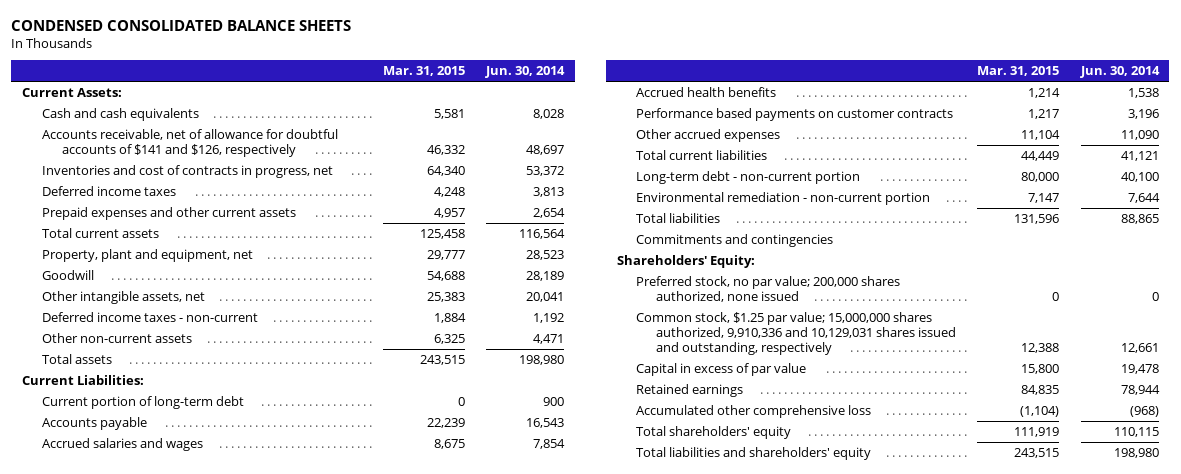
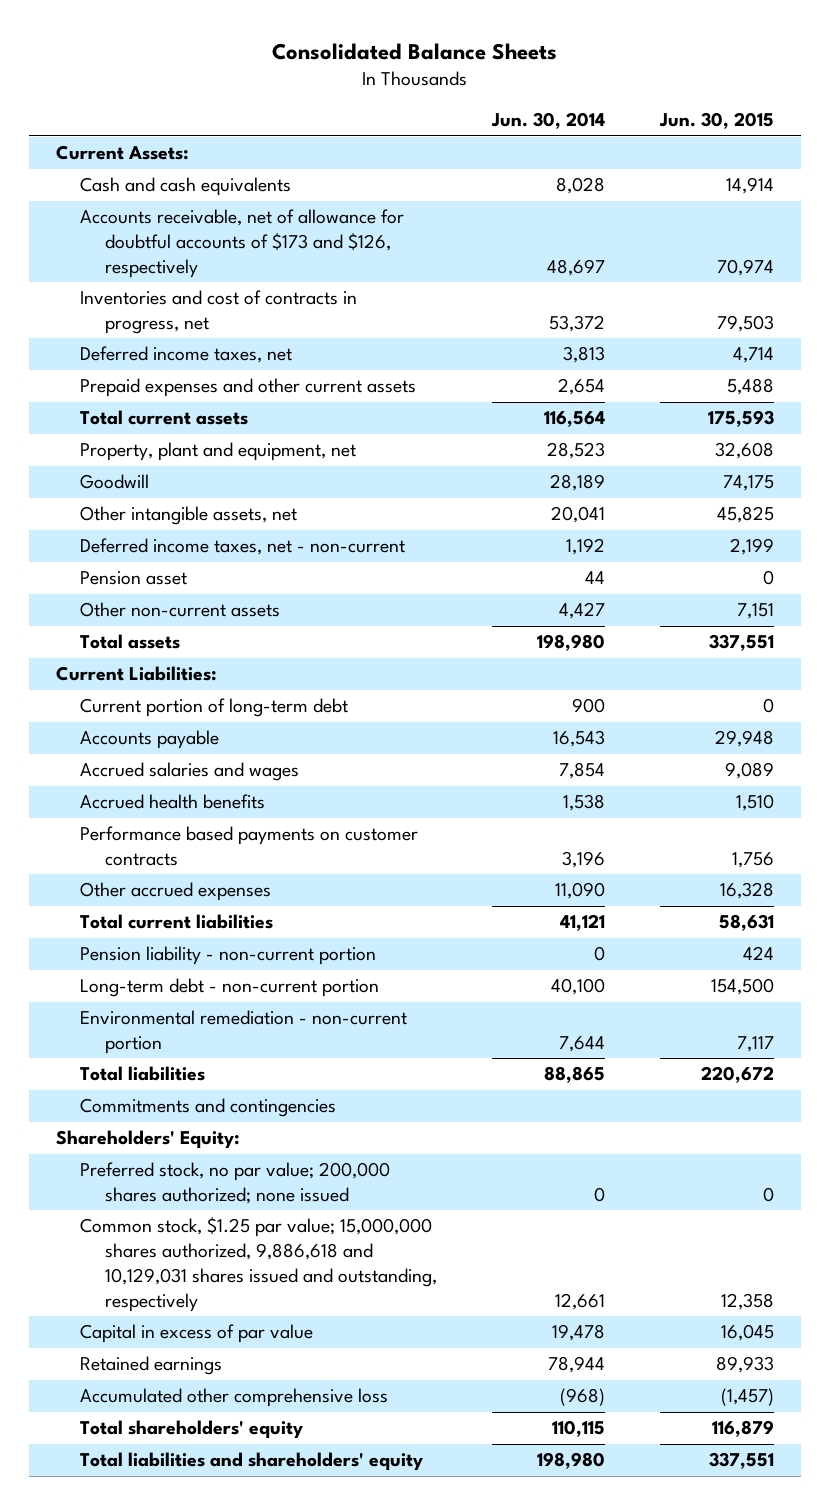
[11,19,352,31] CONDENSED CONSOLIDATED BALANCE SHEETS -> [271,42,557,60] Consolidated Balance Sheets
[382,66,465,77] Mar. 31, 2015 -> none
none -> [658,112,774,130] Jun. 30, 2015
[41,129,338,157] Accounts receivable, net of allowance for doubtful accounts of $141 and $126, respectively -> [80,209,405,278] Accounts receivable, net of allowance for doubtful accounts of $173 and $126, respectively
[41,186,176,197] Deferred income taxes -> [80,346,293,364] Deferred income taxes, net
[41,312,258,323] Deferred income taxes - non-current -> [80,538,406,556] Deferred income taxes, net - non-current
none -> [80,571,188,586] Pension asset
[533,334,565,345] 4,471 -> [558,602,605,620] 4,427
none -> [80,946,377,966] Pension liability - non-current portion
[636,276,901,302] Preferred stock, no par value; 200,000 shares authorized, none issued -> [80,1162,391,1205] Preferred stock, no par value; 200,000 shares authorized; none issued
[636,312,957,355] Common stock, $1.25 par value; 15,000,000 shares authorized, 9,910,336 and 10,129,031 shares issued and outstanding, respectively -> [80,1217,437,1312] Common stock, $1.25 par value; 15,000,000 shares authorized, 9,886,618 and 10,129,031 shares issued and outstanding, respectively

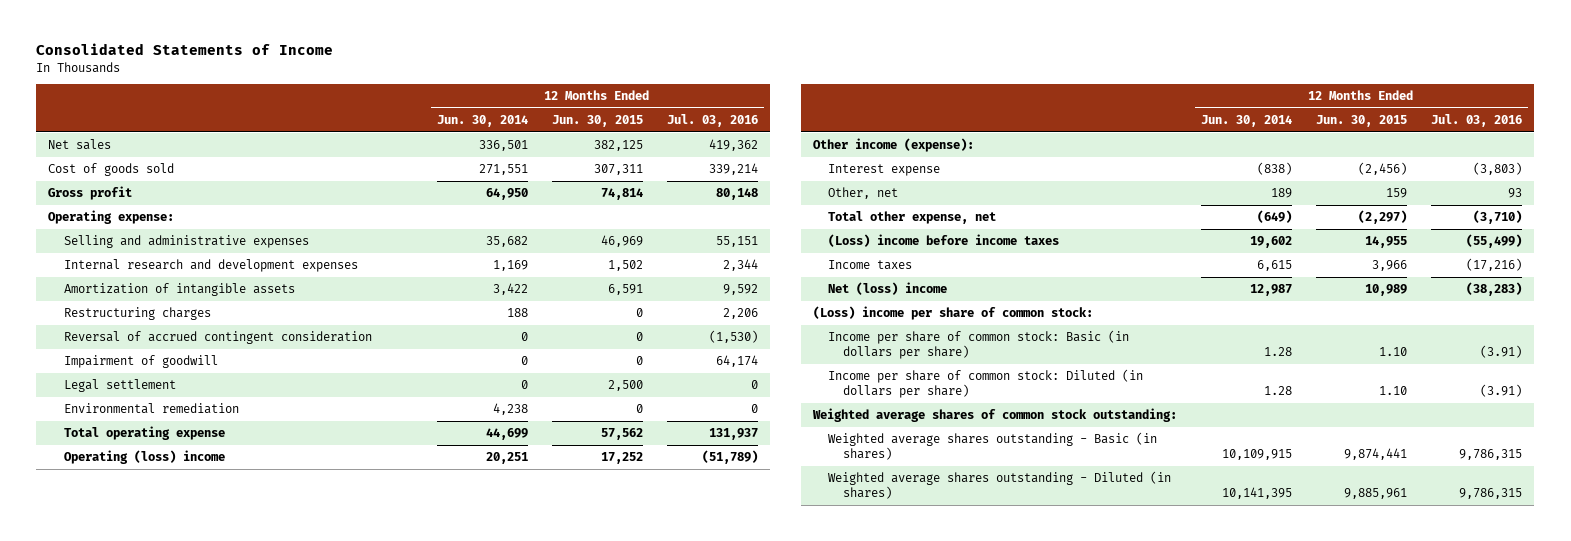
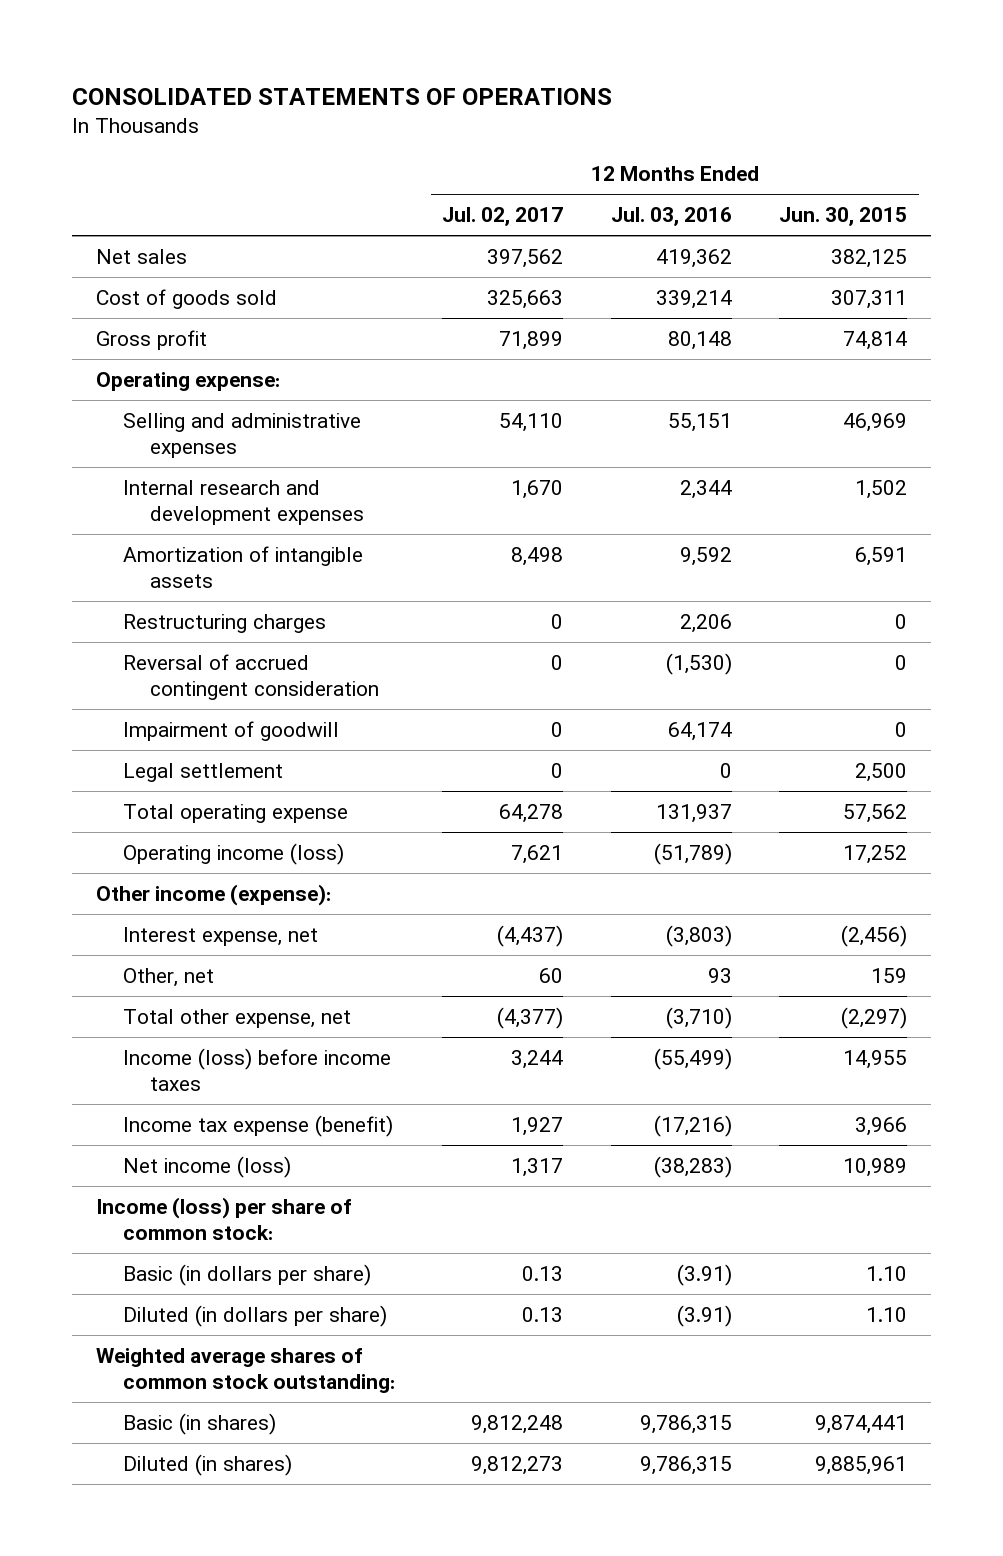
[36,43,334,56] Consolidated Statements of Income -> [72,87,613,105] CONSOLIDATED STATEMENTS OF OPERATIONS
[436,115,528,128] Jun. 30, 2014 -> none
none -> [442,207,564,227] Jul. 02, 2017
[63,403,239,415] Environmental remediation -> none
[63,450,225,465] Operating (loss) income -> [123,842,345,865] Operating income (loss)
[827,164,940,177] Interest expense -> [123,926,319,946] Interest expense, net
[827,234,1059,248] (Loss) income before income taxes -> [123,1047,392,1091] Income (loss) before income taxes
[827,260,912,271] Income taxes -> [123,1114,394,1137] Income tax expense (benefit)
[827,282,947,296] Net (loss) income -> [123,1155,292,1178] Net income (loss)
[812,306,1093,321] (Loss) income per share of common stock: -> [95,1196,352,1240] Income (loss) per share of common stock:
[827,330,1129,359] Income per share of common stock: Basic (in dollars per share) -> [123,1263,372,1286] Basic (in dollars per share)
[827,369,1143,398] Income per share of common stock: Diluted (in dollars per share) -> [123,1304,388,1327] Diluted (in dollars per share)
[827,432,1157,460] Weighted average shares outstanding - Basic (in shares) -> [123,1412,277,1435] Basic (in shares)
[827,471,1171,499] Weighted average shares outstanding - Diluted (in shares) -> [123,1453,293,1476] Diluted (in shares)

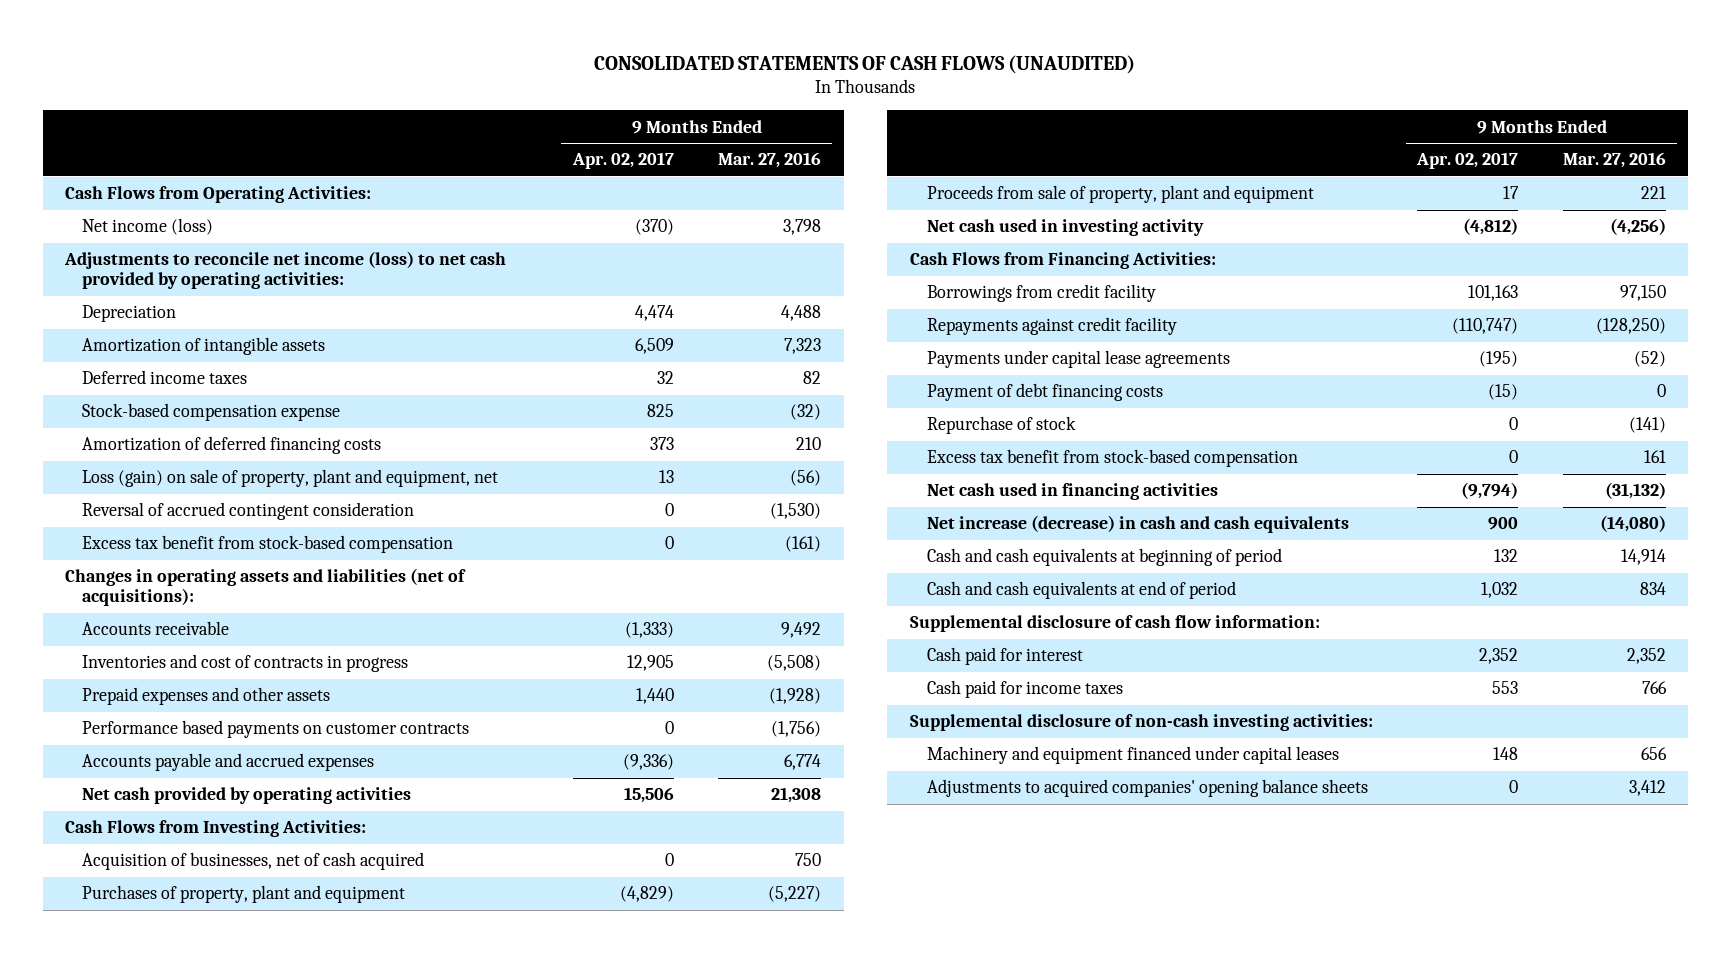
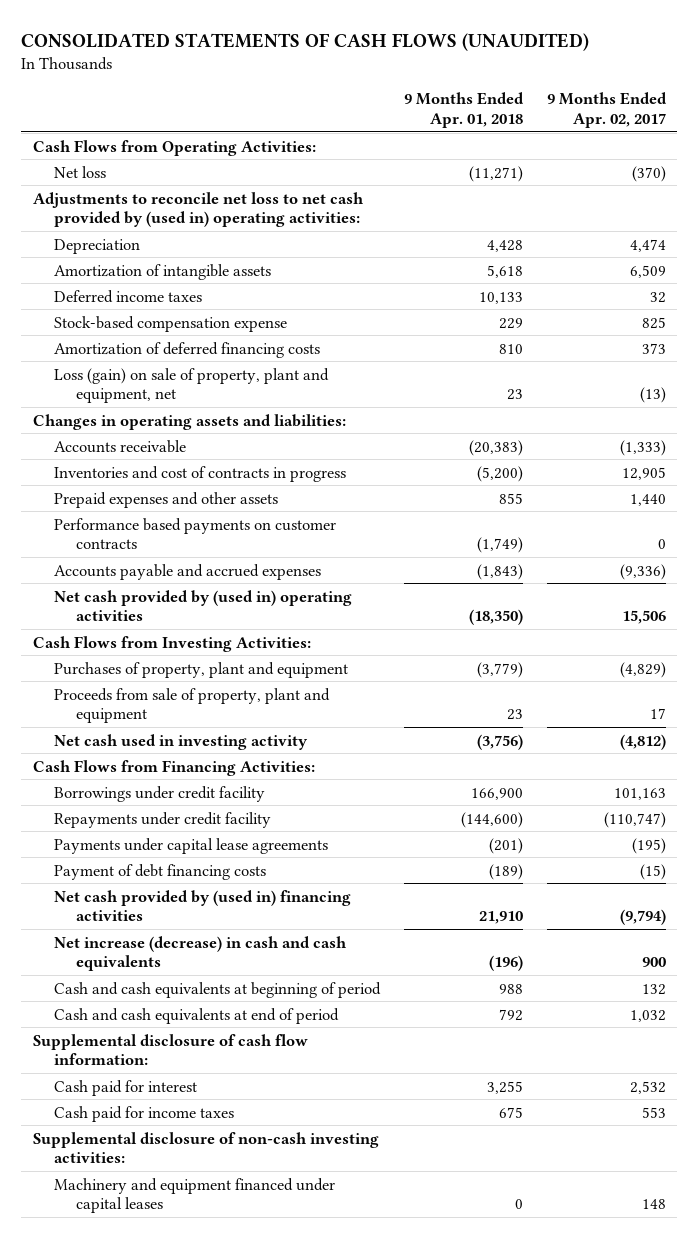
[718,152,822,169] Mar. 27, 2016 -> none
none -> [403,92,524,128] 9 Months Ended Apr. 01, 2018
[82,218,214,236] Net income (loss) -> [54,165,107,178] Net loss
[63,251,506,290] Adjustments to reconcile net income (loss) to net cash provided by operating activities: -> [32,191,364,228] Adjustments to reconcile net loss to net cash provided by (used in) operating activities:
[82,502,415,521] Reversal of accrued contingent consideration -> none
[82,535,454,554] Excess tax benefit from stock-based compensation -> none
[658,470,674,484] 13 -> [639,387,666,404] (13)
[64,568,466,607] Changes in operating assets and liabilities (net of acquisitions): -> [32,413,346,430] Changes in operating assets and liabilities:
[82,787,412,805] Net cash provided by operating activities -> [54,589,353,622] Net cash provided by (used in) operating activities
[82,852,425,871] Acquisition of businesses, net of cash acquired -> none
[926,284,1156,303] Borrowings from credit facility -> [54,785,266,802] Borrowings under credit facility
[926,317,1177,336] Repayments against credit facility -> [54,811,272,828] Repayments under credit facility
[926,416,1076,435] Repurchase of stock -> none
[926,449,1298,468] Excess tax benefit from stock-based compensation -> none
[926,483,1218,501] Net cash used in financing activities -> [54,889,352,922] Net cash provided by (used in) financing activities
[1479,648,1519,665] 2,352 -> [629,1080,666,1094] 2,532
[926,779,1368,798] Adjustments to acquired companies' opening balance sheets -> none

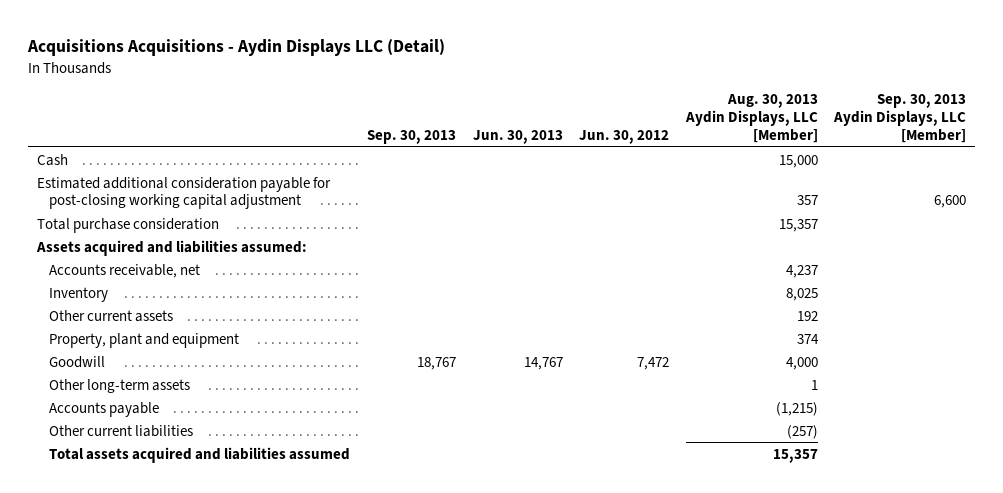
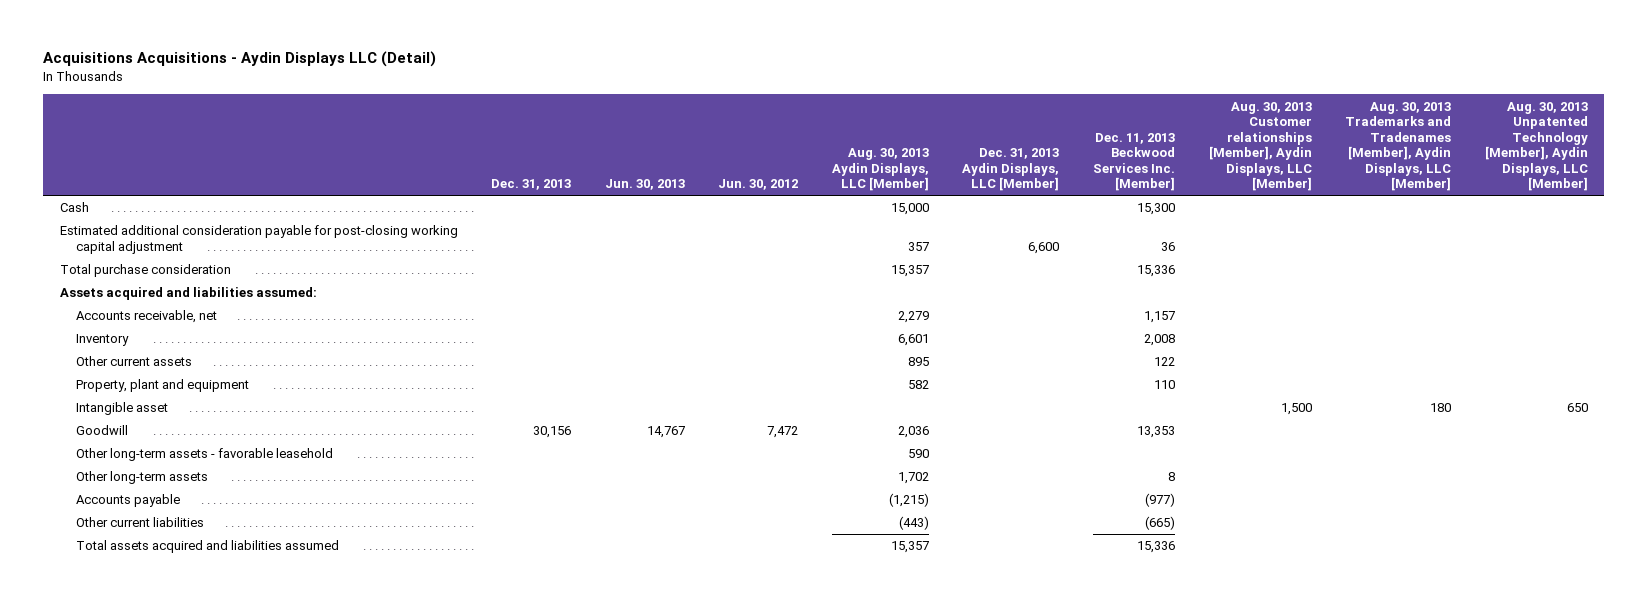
[367,130,457,145] Sep. 30, 2013 -> none
[833,94,967,144] Sep. 30, 2013 Aydin Displays, LLC [Member] -> none
none -> [491,179,572,191] Dec. 31, 2013
none -> [962,148,1060,192] Dec. 31, 2013 Aydin Displays, LLC [Member]
none -> [1092,132,1175,192] Dec. 11, 2013 Beckwood Services Inc. [Member]
none -> [1208,101,1312,192] Aug. 30, 2013 Customer relationships [Member], Aydin Displays, LLC [Member]
none -> [1345,101,1452,192] Aug. 30, 2013 Trademarks and Tradenames [Member], Aydin Displays, LLC [Member]
none -> [1484,101,1588,192] Aug. 30, 2013 Unpatented Technology [Member], Aydin Displays, LLC [Member]
[785,264,818,278] 4,237 -> [897,311,929,324] 2,279
[785,287,818,301] 8,025 -> [897,334,929,347] 6,601
[796,310,818,321] 192 -> [907,357,929,367] 895
[796,333,819,344] 374 -> [907,380,929,390] 582
none -> [76,402,169,416] Intangible asset
[785,356,818,370] 4,000 -> [897,426,929,439] 2,036
none -> [76,448,334,462] Other long-term assets - favorable leasehold
[810,379,818,390] 1 -> [897,472,929,485] 1,702
[786,424,818,439] (257) -> [898,516,929,531] (443)

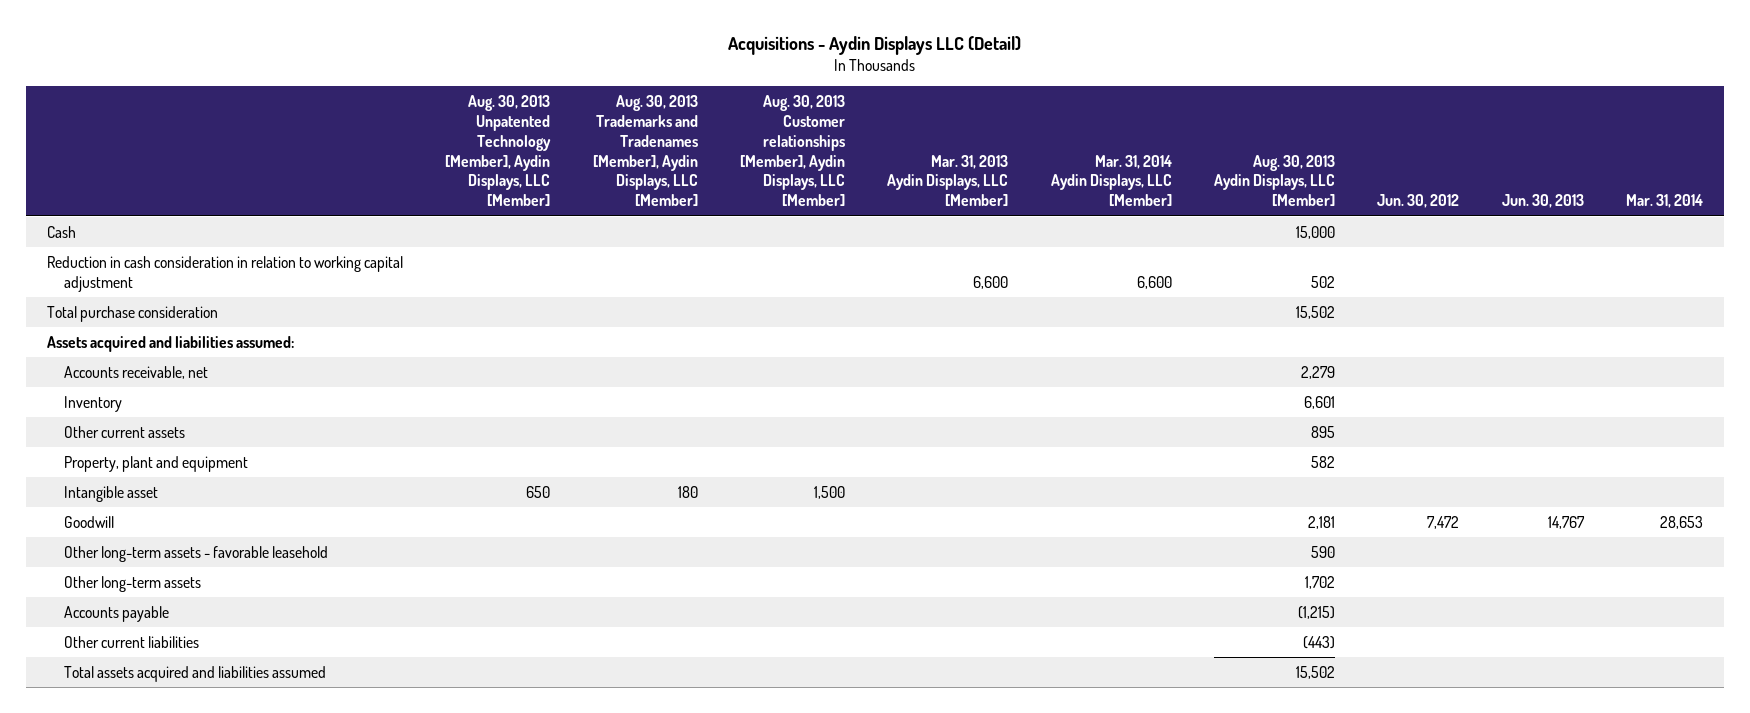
[42,51,436,68] Acquisitions Acquisitions - Aydin Displays LLC (Detail) -> [727,35,1021,55] Acquisitions - Aydin Displays LLC (Detail)
[491,179,572,191] Dec. 31, 2013 -> none
[962,148,1060,192] Dec. 31, 2013 Aydin Displays, LLC [Member] -> none
[1092,132,1175,192] Dec. 11, 2013 Beckwood Services Inc. [Member] -> none
none -> [887,154,1009,207] Mar. 31, 2013 Aydin Displays, LLC [Member]
none -> [1050,154,1172,207] Mar. 31, 2014 Aydin Displays, LLC [Member]
none -> [1625,194,1703,209] Mar. 31, 2014
[59,225,458,254] Estimated additional consideration payable for post-closing working capital adjustment -> [46,255,403,292] Reduction in cash consideration in relation to working capital adjustment
[907,241,929,251] 357 -> [1310,275,1335,288] 502
[890,265,929,278] 15,357 -> [1295,305,1335,319] 15,502
[897,426,929,439] 2,036 -> [1307,515,1335,529] 2,181
[890,541,929,554] 15,357 -> [1295,665,1335,679] 15,502

